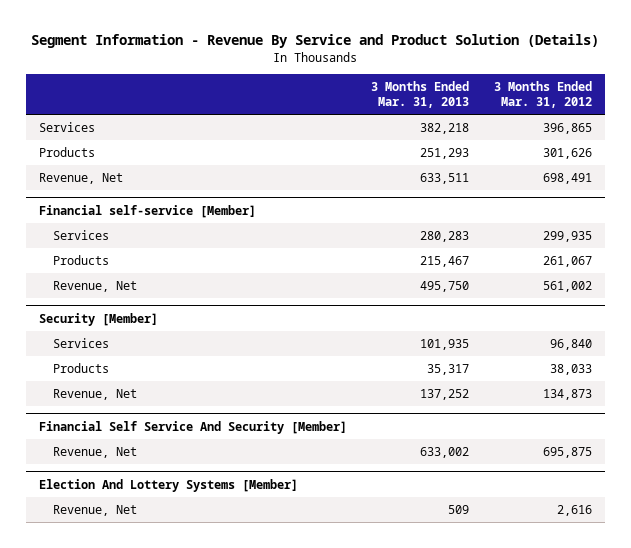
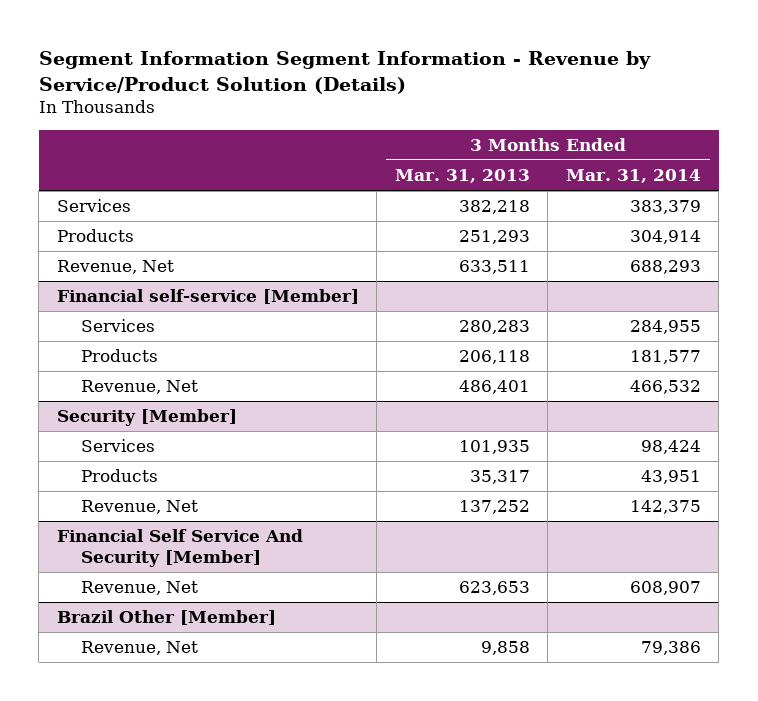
[31,34,600,49] Segment Information - Revenue By Service and Product Solution (Details) -> [38,50,651,94] Segment Information Segment Information - Revenue by Service/Product Solution (Details)
[494,80,593,109] 3 Months Ended Mar. 31, 2012 -> none
none -> [565,169,701,184] Mar. 31, 2014
[420,255,470,267] 215,467 -> [458,350,530,365] 206,118
[420,280,470,292] 495,750 -> [458,380,530,395] 486,401
[38,478,298,492] Election And Lottery Systems [Member] -> none
[420,446,470,458] 633,002 -> [458,581,530,596] 623,653
none -> [56,610,276,626] Brazil Other [Member]
[448,504,470,514] 509 -> [480,641,530,656] 9,858

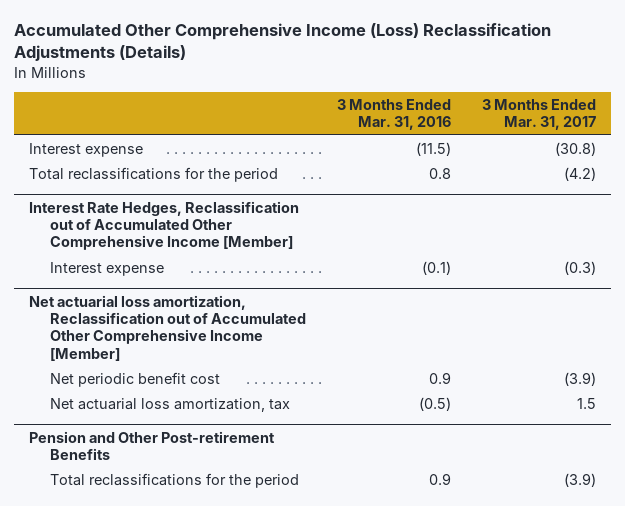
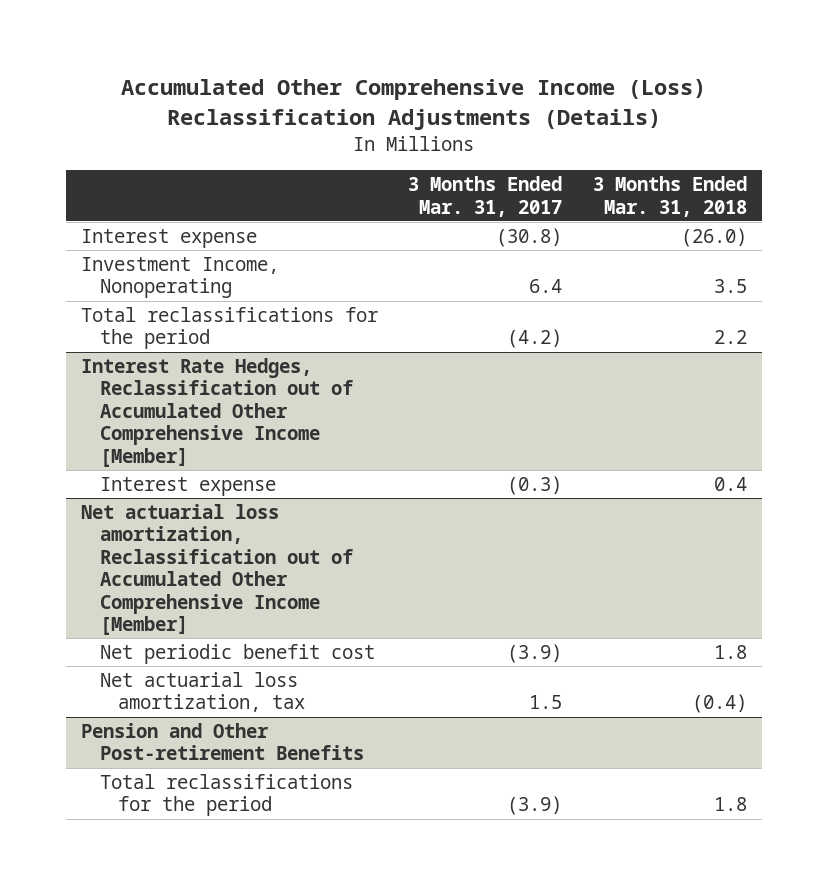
[336,99,451,131] 3 Months Ended Mar. 31, 2016 -> none
none -> [592,176,747,217] 3 Months Ended Mar. 31, 2018
none -> [80,257,279,299] Investment Income, Nonoperating

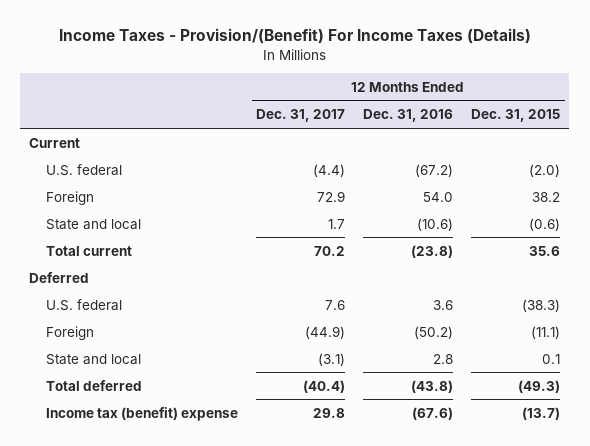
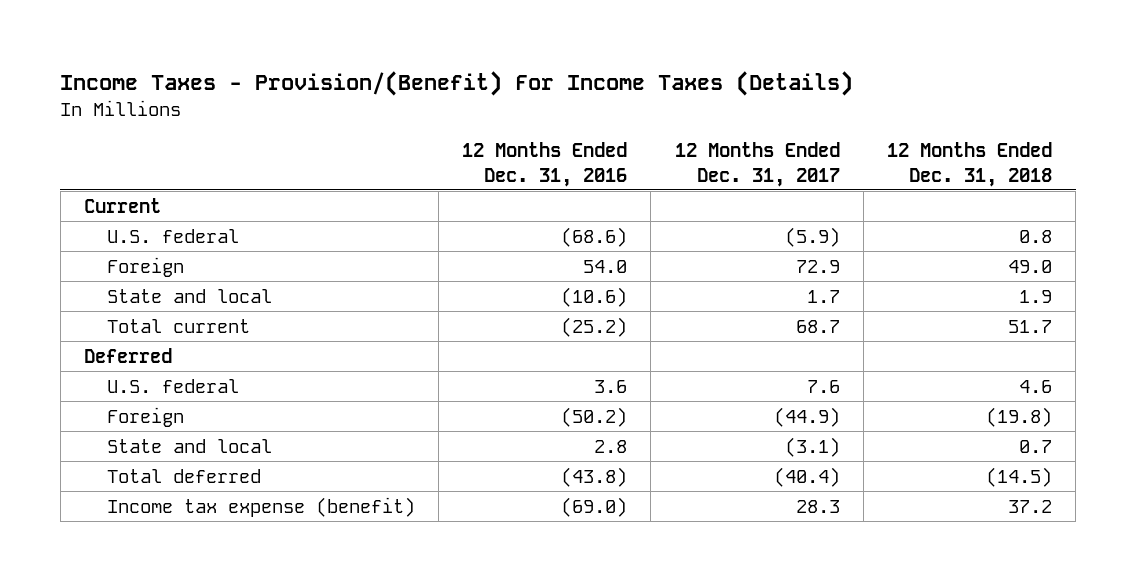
[471,109,561,123] Dec. 31, 2015 -> none
none -> [886,141,1052,187] 12 Months Ended Dec. 31, 2018
[313,163,346,177] (4.4) -> [784,226,840,247] (5.9)
[415,163,454,177] (67.2) -> [561,226,628,247] (68.6)
[314,245,346,256] 70.2 -> [795,319,840,333] 68.7
[411,244,454,258] (23.8) -> [561,316,628,337] (25.2)
[46,406,239,421] Income tax (benefit) expense -> [106,496,415,517] Income tax expense (benefit)
[313,407,346,418] 29.8 -> [795,499,840,513] 28.3
[412,406,454,420] (67.6) -> [561,496,628,517] (69.0)

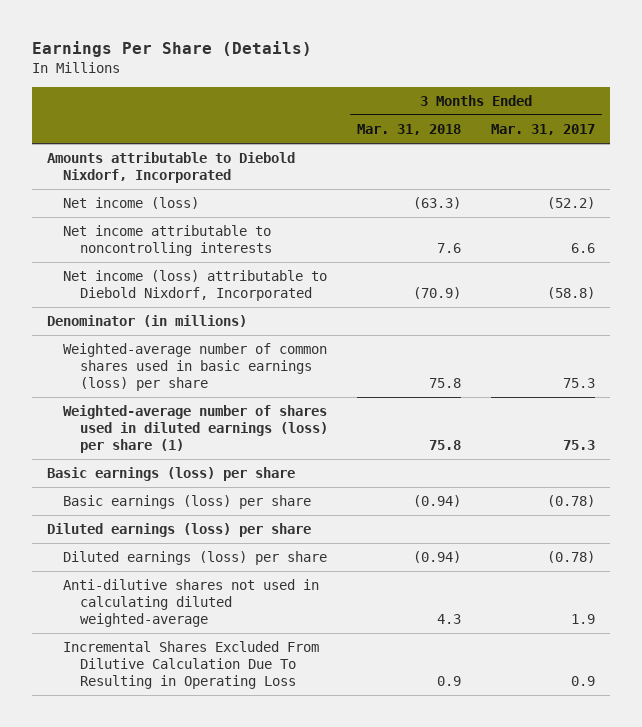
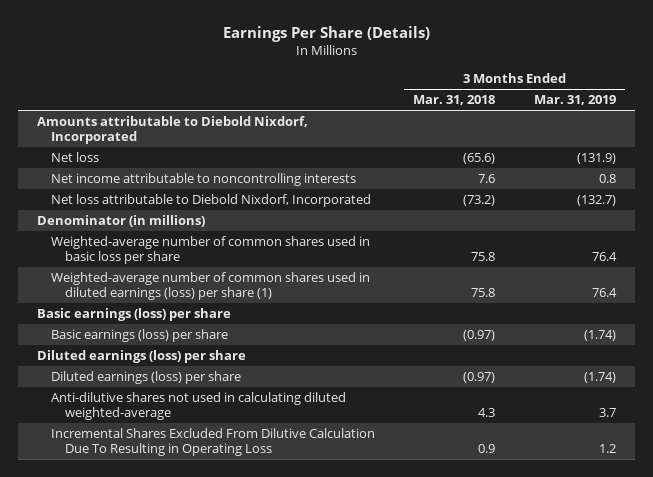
[490,124,595,136] Mar. 31, 2017 -> none
none -> [533,95,616,106] Mar. 31, 2019
[63,197,200,210] Net income (loss) -> [51,152,100,163] Net loss
[413,197,462,210] (63.3) -> [463,153,496,165] (65.6)
[63,270,328,302] Net income (loss) attributable to Diebold Nixdorf, Incorporated -> [51,194,372,208] Net loss attributable to Diebold Nixdorf, Incorporated
[413,287,462,300] (70.9) -> [463,195,496,207] (73.2)
[63,343,328,392] Weighted-average number of common shares used in basic earnings (loss) per share -> [51,236,371,265] Weighted-average number of common shares used in basic loss per share
[63,405,329,454] Weighted-average number of shares used in diluted earnings (loss) per share (1) -> [51,272,371,301] Weighted-average number of common shares used in diluted earnings (loss) per share (1)
[413,495,462,508] (0.94) -> [463,330,496,342] (0.97)
[413,551,462,564] (0.94) -> [463,372,496,384] (0.97)

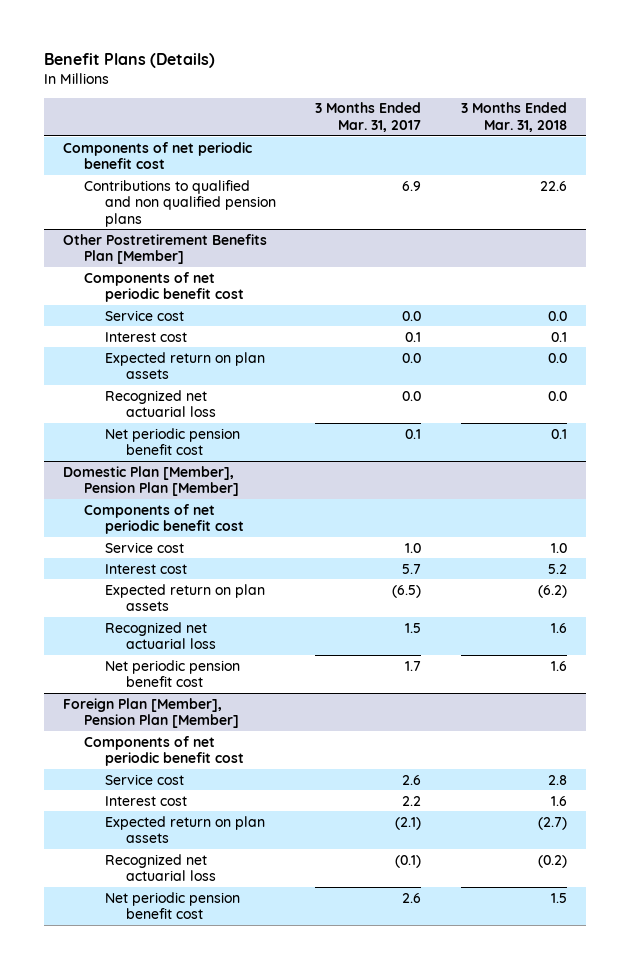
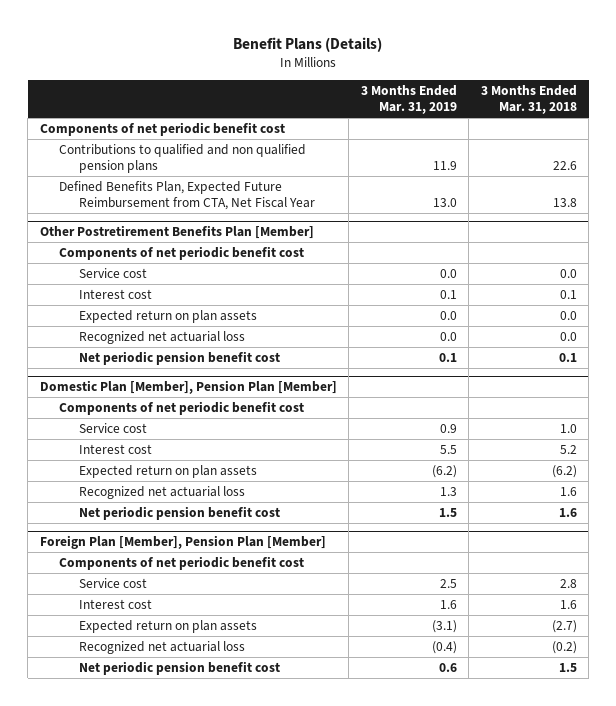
[315,102,422,132] 3 Months Ended Mar. 31, 2017 -> none
none -> [360,85,457,115] 3 Months Ended Mar. 31, 2019
none -> [59,180,316,211] Defined Benefits Plan, Expected Future Reimbursement from CTA, Net Fiscal Year

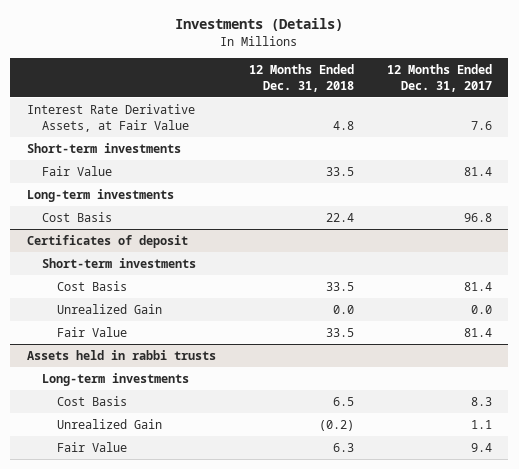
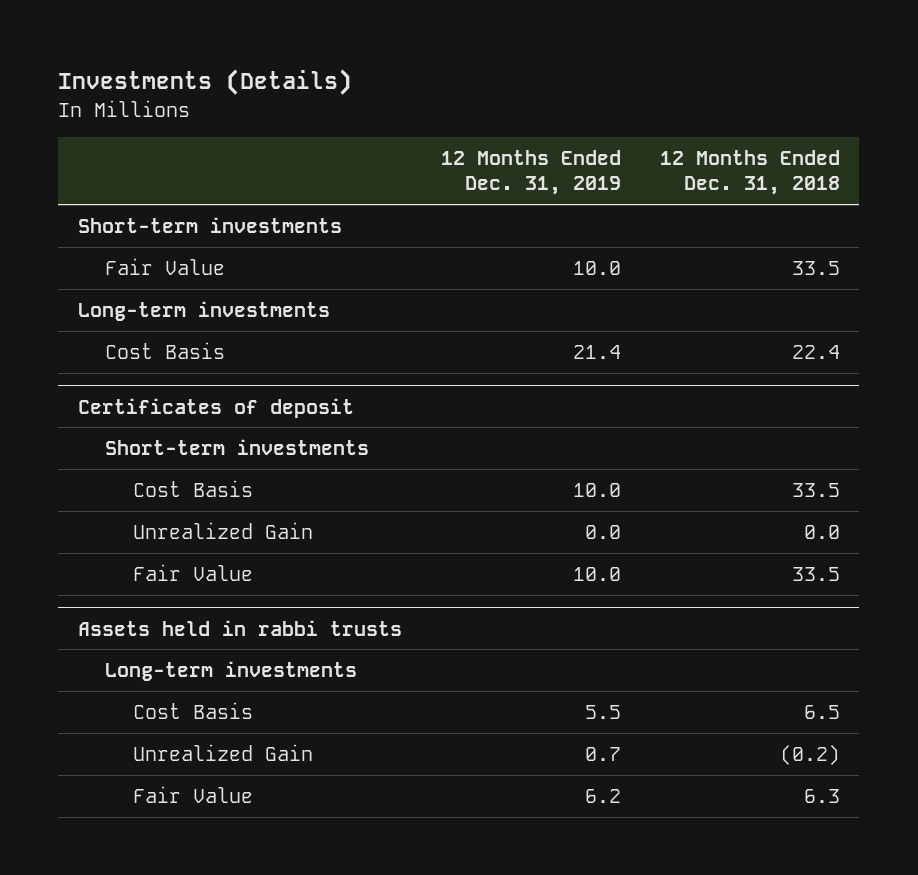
[386,63,492,92] 12 Months Ended Dec. 31, 2017 -> none
none -> [440,149,621,196] 12 Months Ended Dec. 31, 2019
[26,103,195,132] Interest Rate Derivative Assets, at Fair Value -> none

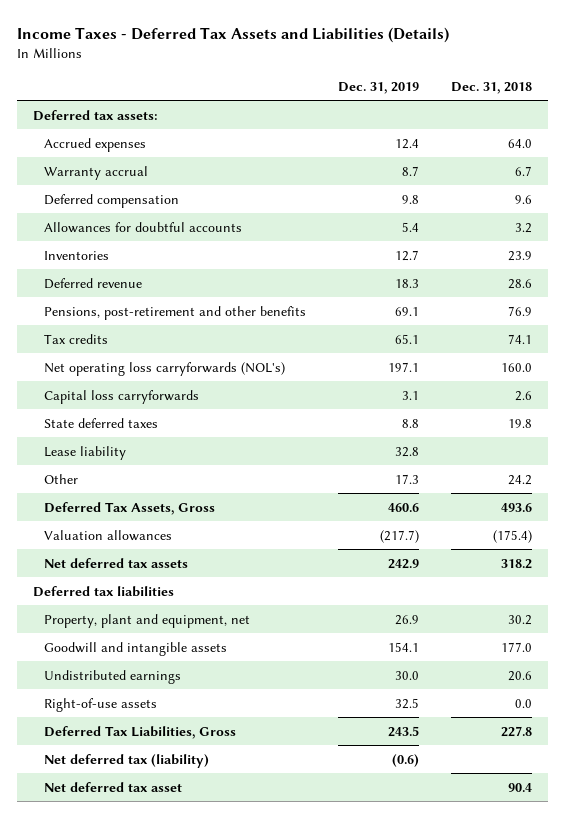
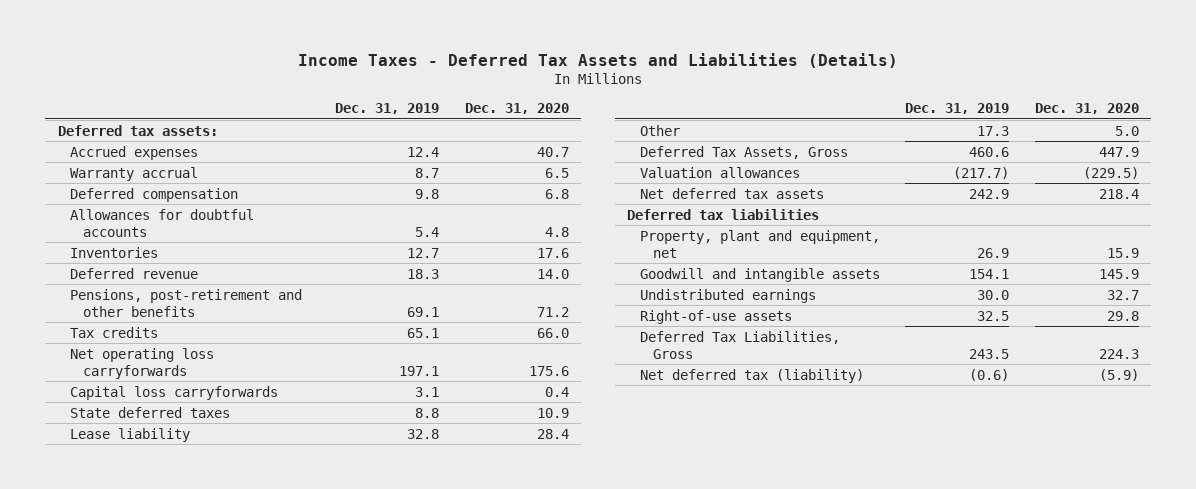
[451,81,533,94] Dec. 31, 2018 -> none
none -> [464,102,569,114] Dec. 31, 2020
[43,361,285,376] Net operating loss carryforwards (NOL's) -> [70,347,215,379] Net operating loss carryforwards
[43,781,182,792] Net deferred tax asset -> none

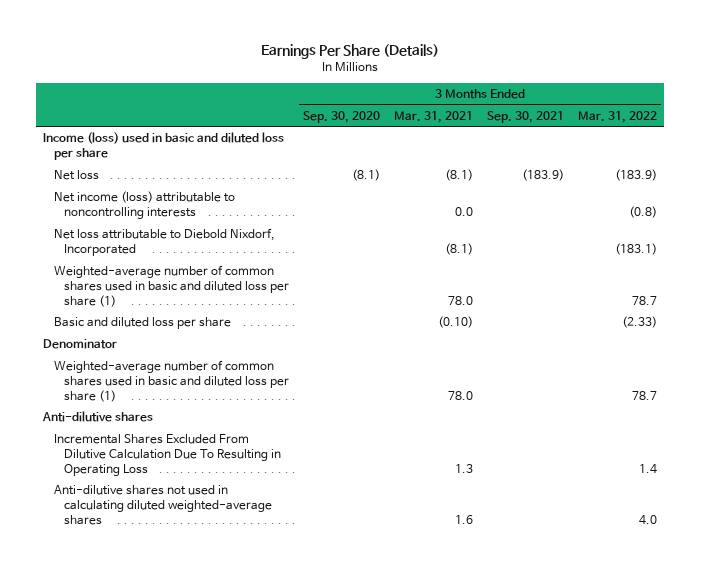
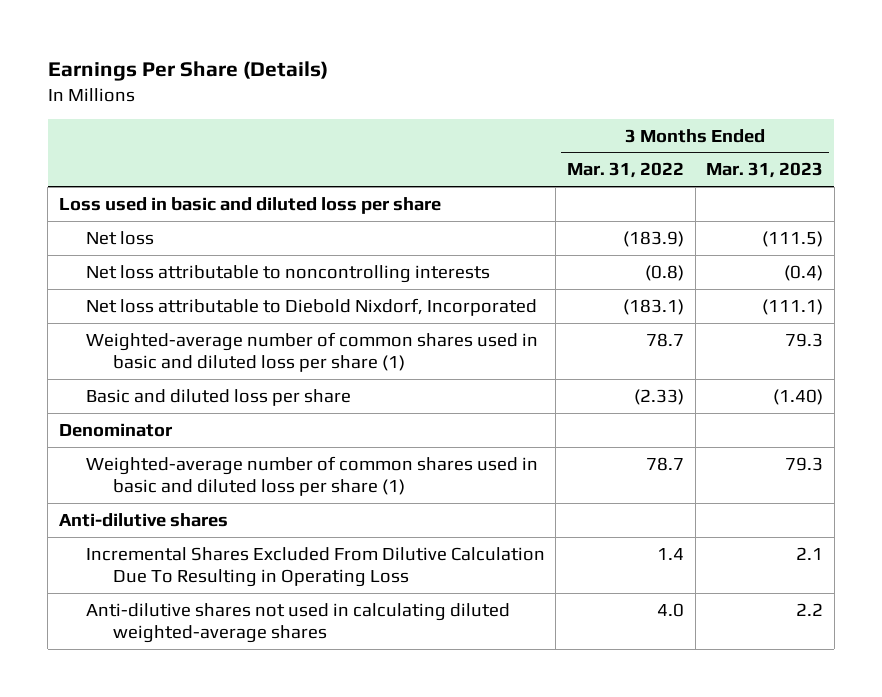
[302,110,380,123] Sep. 30, 2020 -> none
[394,110,474,123] Mar. 31, 2021 -> none
[487,110,565,123] Sep. 30, 2021 -> none
none -> [706,162,824,179] Mar. 31, 2023
[43,132,285,160] Income (loss) used in basic and diluted loss per share -> [58,196,441,214] Loss used in basic and diluted loss per share
[53,191,235,219] Net income (loss) attributable to noncontrolling interests -> [85,264,490,283] Net loss attributable to noncontrolling interests

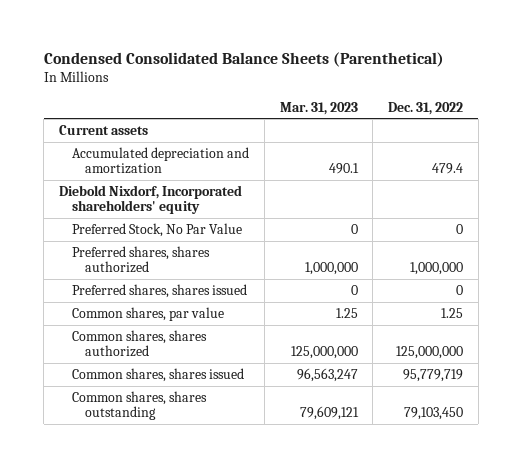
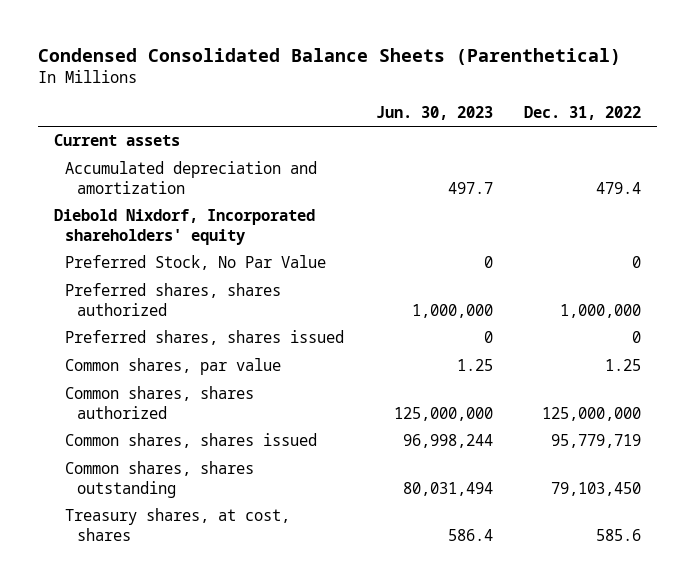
[279,101,358,115] Mar. 31, 2023 -> none
none -> [375,106,493,121] Jun. 30, 2023
none -> [65,508,291,542] Treasury shares, at cost, shares

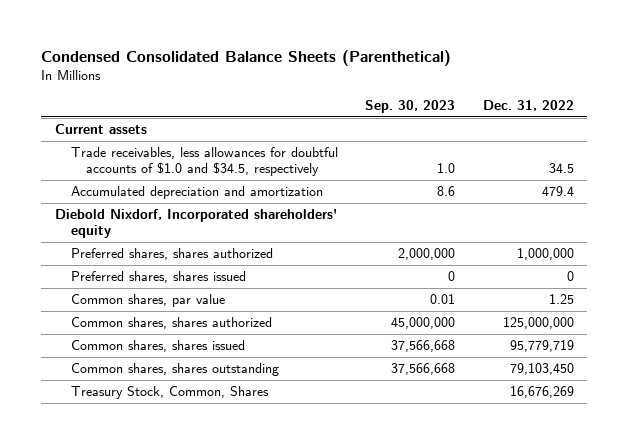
[375,106,493,121] Jun. 30, 2023 -> none
none -> [365,99,456,113] Sep. 30, 2023
none -> [70,147,338,176] Trade receivables, less allowances for doubtful accounts of $1.0 and $34.5, respectively
[65,255,327,271] Preferred Stock, No Par Value -> none
[65,508,291,542] Treasury shares, at cost, shares -> none
none -> [70,386,269,400] Treasury Stock, Common, Shares

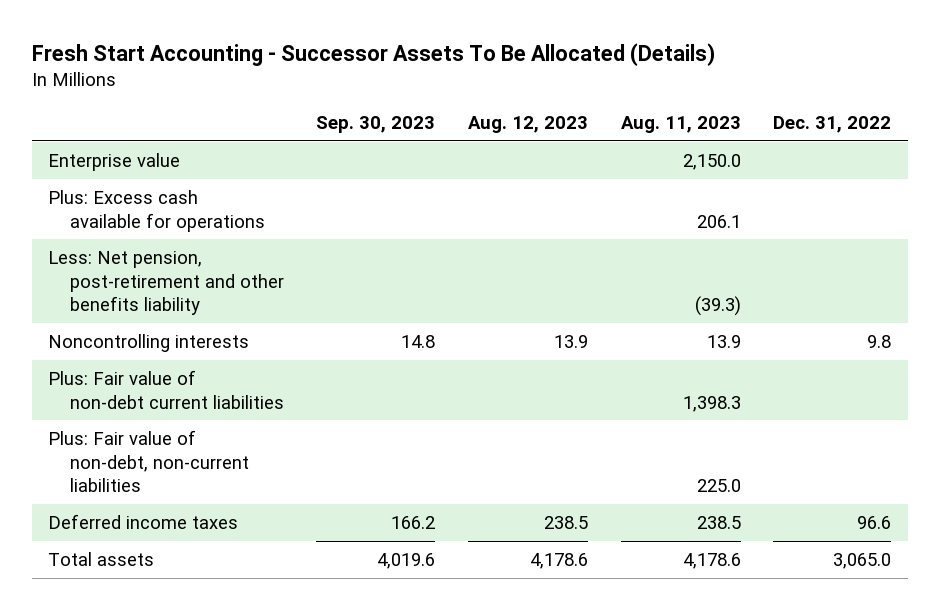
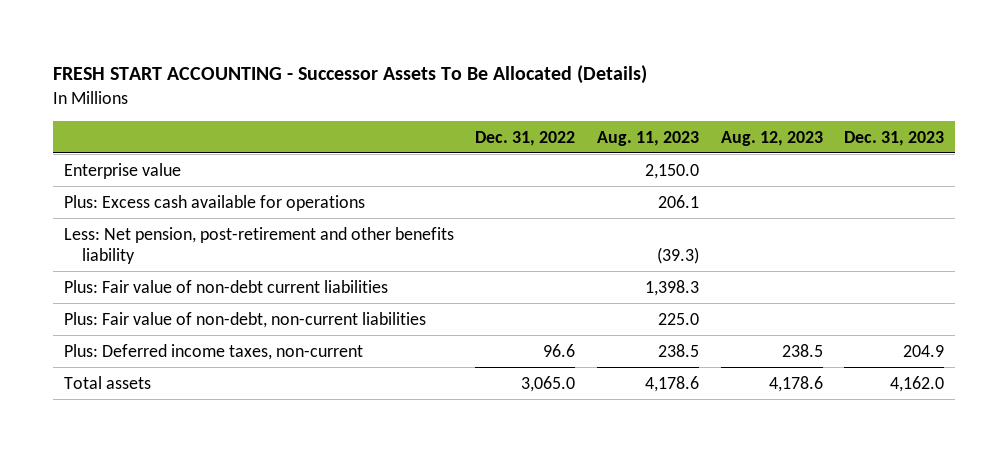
[31,42,715,66] Fresh Start Accounting - Successor Assets To Be Allocated (Details) -> [53,65,648,85] FRESH START ACCOUNTING - Successor Assets To Be Allocated (Details)
[316,116,436,134] Sep. 30, 2023 -> none
none -> [844,130,945,146] Dec. 31, 2023
[48,333,250,352] Noncontrolling interests -> none
[48,513,239,529] Deferred income taxes -> [63,343,363,360] Plus: Deferred income taxes, non-current

